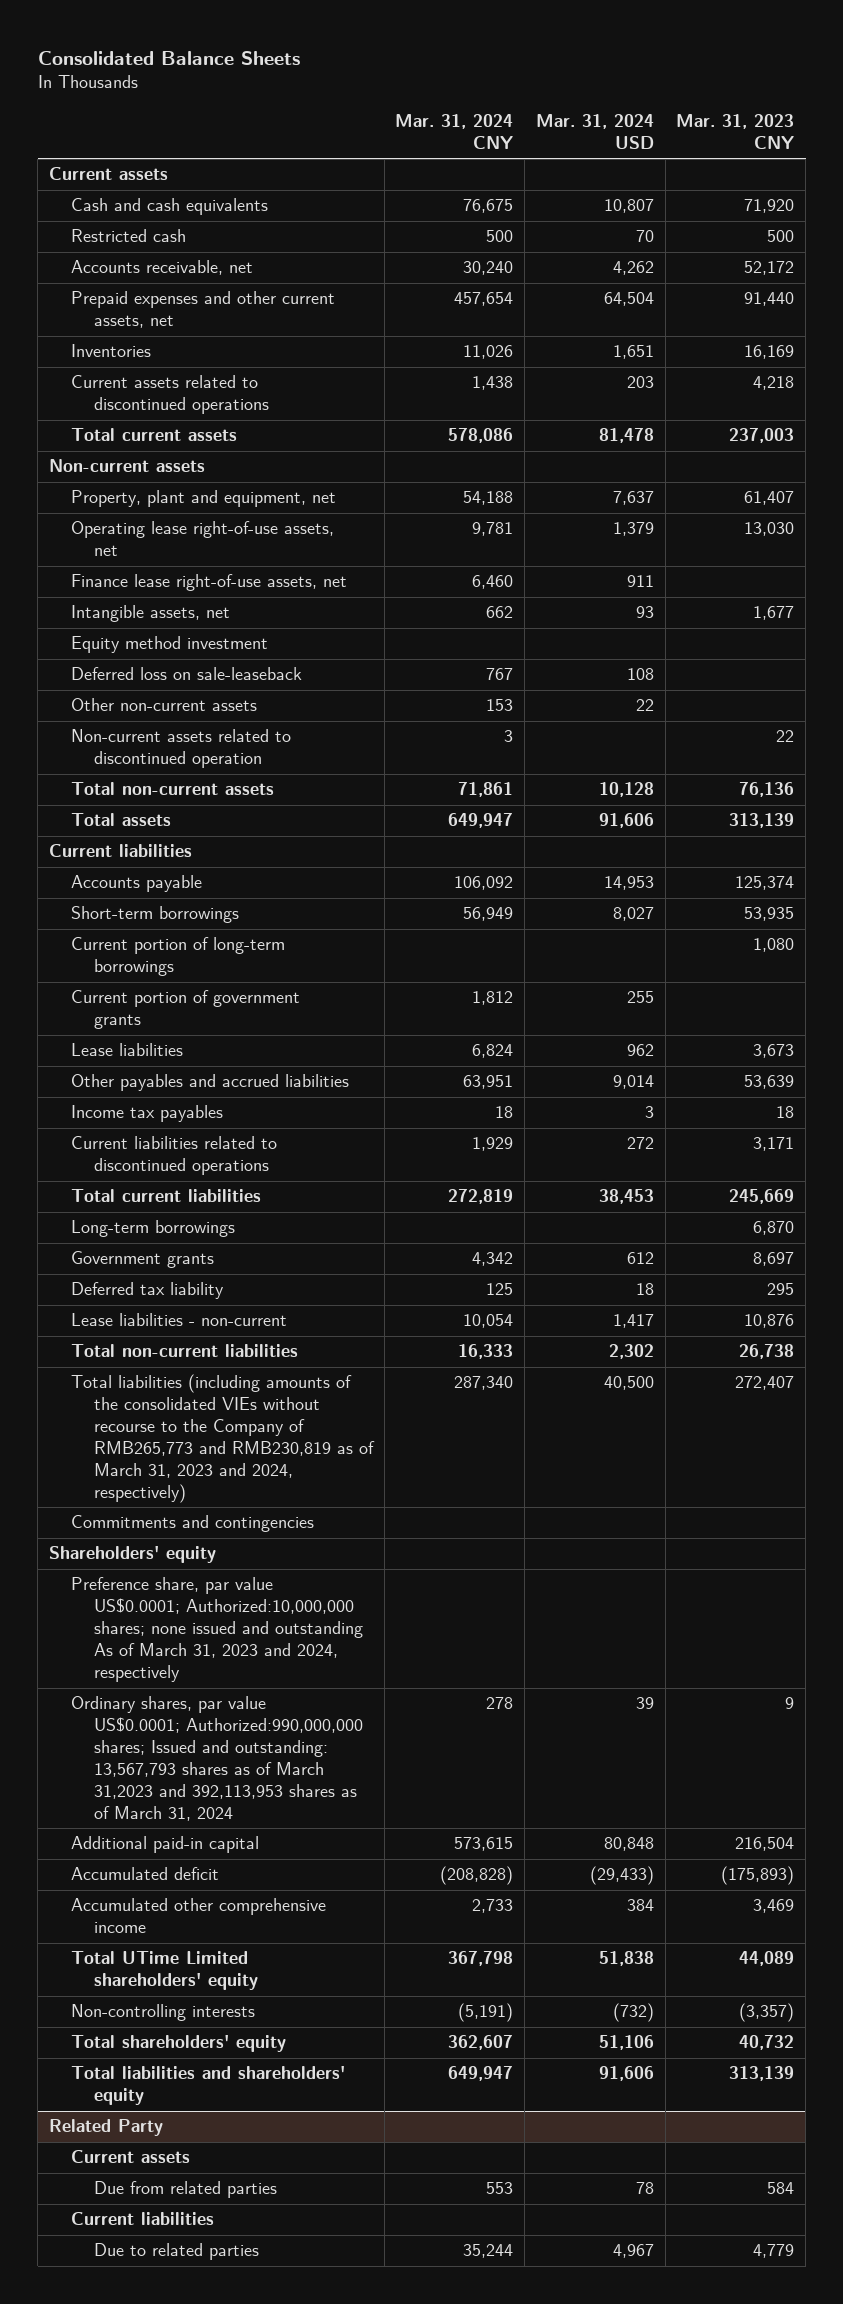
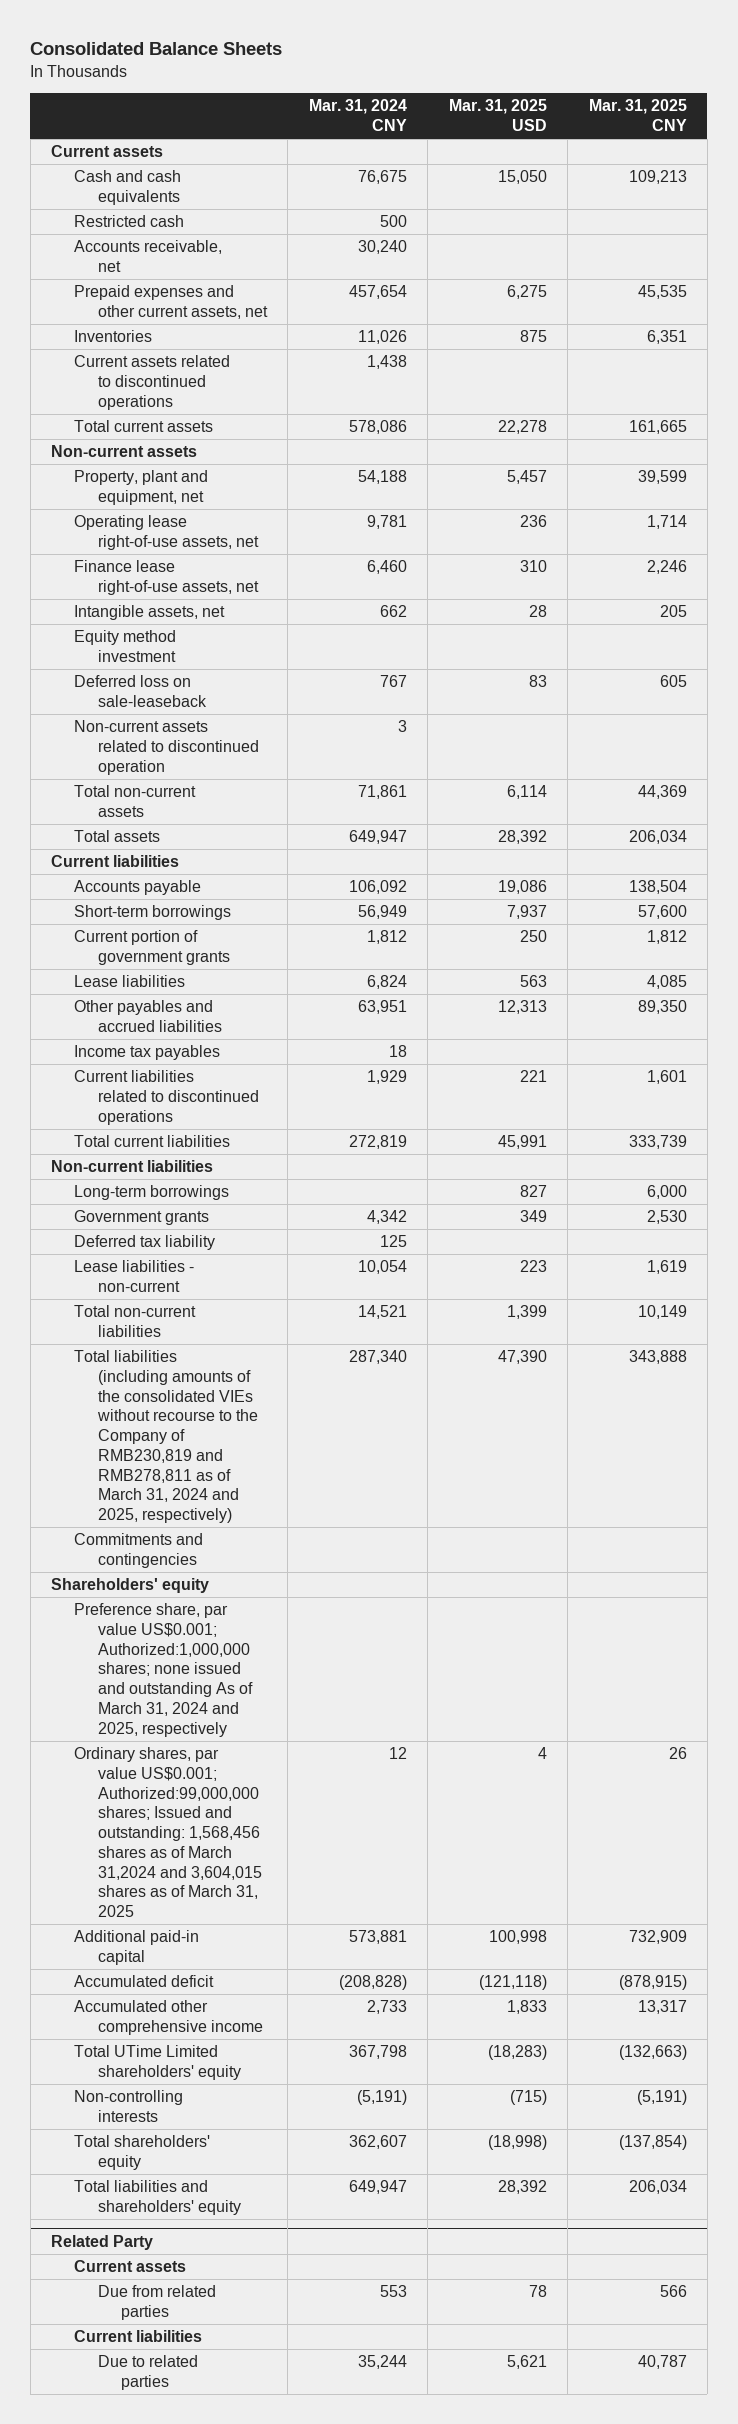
[535,113,654,149] Mar. 31, 2024 USD -> none
[676,113,795,149] Mar. 31, 2023 CNY -> none
none -> [448,99,547,132] Mar. 31, 2025 USD
none -> [588,99,687,132] Mar. 31, 2025 CNY
[71,698,258,712] Other non-current assets -> none
[71,937,286,977] Current portion of long-term borrowings -> none
none -> [51,1160,214,1173] Non-current liabilities
[458,1344,514,1360] 16,333 -> [357,1305,407,1320] 14,521
[71,1374,375,1504] Total liabilities (including amounts of the consolidated VIEs without recourse to the Company of RMB265,773 and RMB230,819 as of March 31, 2023 and 2024, respectively) -> [74,1350,258,1524] Total liabilities (including amounts of the consolidated VIEs without recourse to the Company of RMB230,819 and RMB278,811 as of March 31, 2024 and 2025, respectively)
[71,1577,363,1683] Preference share, par value US$0.0001; Authorized:10,000,000 shares; none issued and outstanding As of March 31, 2023 and 2024, respectively -> [74,1603,253,1737] Preference share, par value US$0.001; Authorized:1,000,000 shares; none issued and outstanding As of March 31, 2024 and 2025, respectively
[71,1696,363,1822] Ordinary shares, par value US$0.0001; Authorized:990,000,000 shares; Issued and outstanding: 13,567,793 shares as of March 31,2023 and 392,113,953 shares as of March 31, 2024 -> [74,1747,262,1918] Ordinary shares, par value US$0.001; Authorized:99,000,000 shares; Issued and outstanding: 1,568,456 shares as of March 31,2024 and 3,604,015 shares as of March 31, 2025
[486,1697,514,1710] 278 -> [388,1747,407,1760] 12
[454,1837,514,1852] 573,615 -> [348,1930,407,1945] 573,881

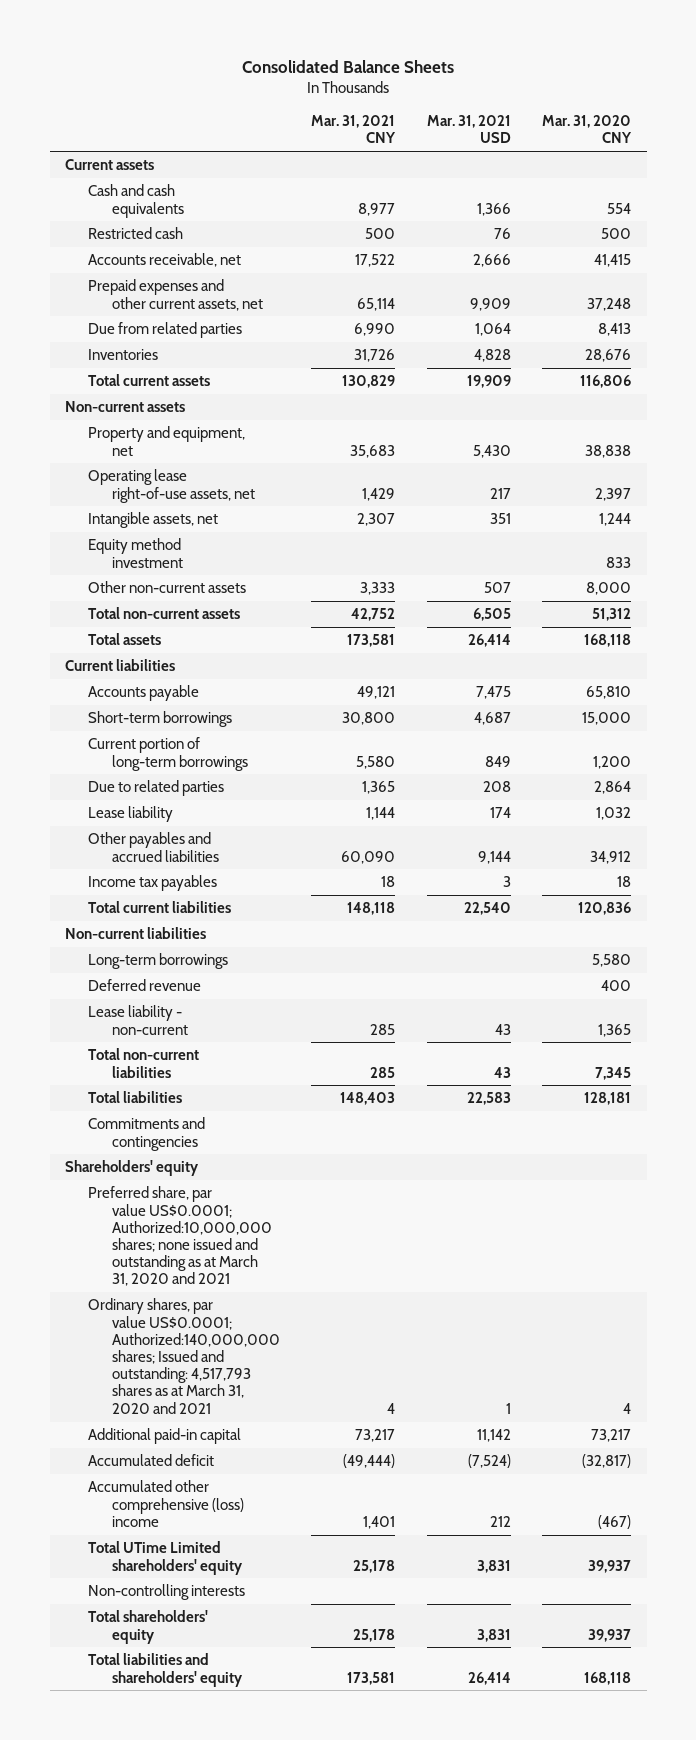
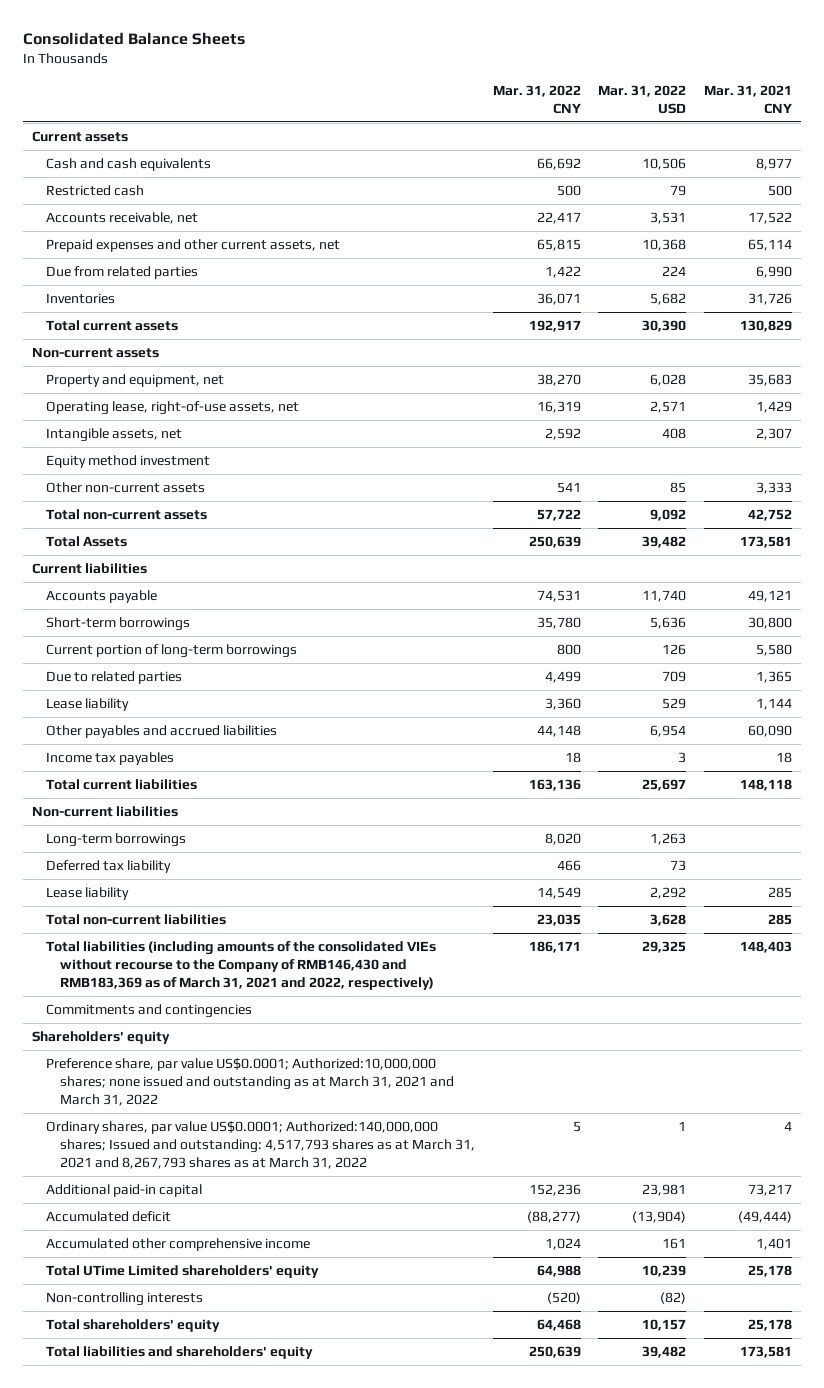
[426,115,511,144] Mar. 31, 2021 USD -> none
[541,115,632,144] Mar. 31, 2020 CNY -> none
none -> [492,84,581,114] Mar. 31, 2022 CNY
none -> [598,84,687,114] Mar. 31, 2022 USD
[88,469,255,503] Operating lease right-of-use assets, net -> [45,400,299,415] Operating lease, right-of-use assets, net
[88,633,162,646] Total assets -> [45,535,127,547] Total Assets
[88,979,202,992] Deferred revenue -> [45,859,171,873] Deferred tax liability
[88,1005,188,1035] Lease liability - non-current -> [45,886,129,900] Lease liability
[88,1091,183,1104] Total liabilities -> [45,940,436,990] Total liabilities (including amounts of the consolidated VIEs without recourse to the Company of RMB146,430 and RMB183,369 as of March 31, 2021 and 2022, respectively)
[88,1186,272,1287] Preferred share, par value US$0.0001; Authorized:10,000,000 shares; none issued and outstanding as at March 31, 2020 and 2021 -> [45,1057,455,1106] Preference share, par value US$0.0001; Authorized:10,000,000 shares; none issued and outstanding as at March 31, 2021 and March 31, 2022
[88,1298,280,1414] Ordinary shares, par value US$0.0001; Authorized:140,000,000 shares; Issued and outstanding: 4,517,793 shares as at March 31, 2020 and 2021 -> [45,1120,476,1169] Ordinary shares, par value US$0.0001; Authorized:140,000,000 shares; Issued and outstanding: 4,517,793 shares as at March 31, 2021 and 8,267,793 shares as at March 31, 2022
[88,1480,244,1527] Accumulated other comprehensive (loss) income -> [45,1237,310,1251] Accumulated other comprehensive income

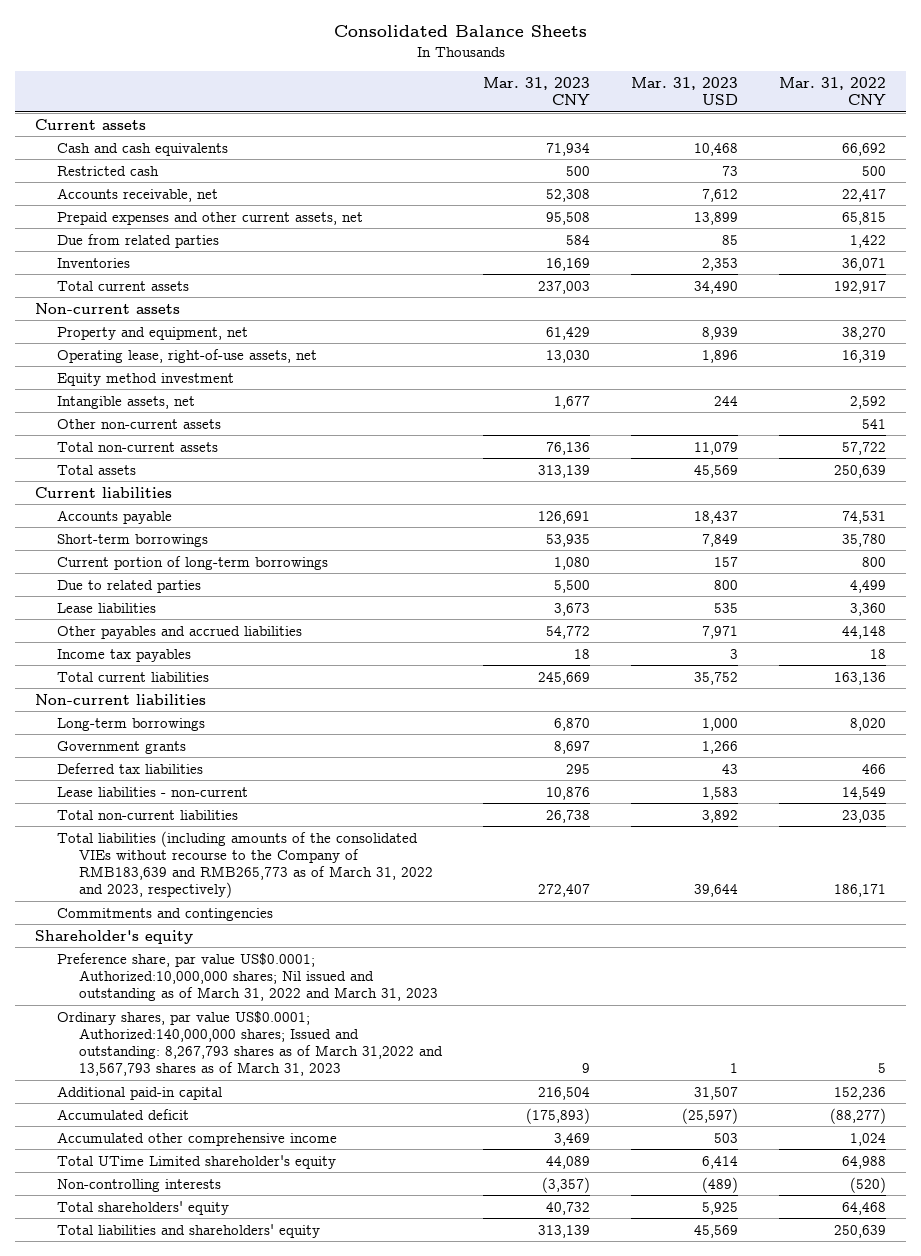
[598,84,687,114] Mar. 31, 2022 USD -> none
[704,84,793,114] Mar. 31, 2021 CNY -> none
none -> [483,76,591,105] Mar. 31, 2023 CNY
none -> [631,76,739,105] Mar. 31, 2023 USD
[45,427,182,442] Intangible assets, net -> [57,395,196,409] Intangible assets, net
[45,535,127,547] Total Assets -> [57,464,137,475] Total assets
[45,697,129,711] Lease liability -> [57,602,157,613] Lease liabilities
none -> [57,740,187,754] Government grants
[45,859,171,873] Deferred tax liability -> [57,762,204,774] Deferred tax liabilities
[45,886,129,900] Lease liability -> [57,786,249,797] Lease liabilities - non-current
[45,940,436,990] Total liabilities (including amounts of the consolidated VIEs without recourse to the Company of RMB146,430 and RMB183,369 as of March 31, 2021 and 2022, respectively) -> [57,830,434,899] Total liabilities (including amounts of the consolidated VIEs without recourse to the Company of RMB183,639 and RMB265,773 as of March 31, 2022 and 2023, respectively)
[31,1030,170,1044] Shareholders' equity -> [35,929,194,944] Shareholder's equity
[45,1057,455,1106] Preference share, par value US$0.0001; Authorized:10,000,000 shares; none issued and outstanding as at March 31, 2021 and March 31, 2022 -> [57,952,439,1002] Preference share, par value US$0.0001; Authorized:10,000,000 shares; Nil issued and outstanding as of March 31, 2022 and March 31, 2023
[45,1120,476,1169] Ordinary shares, par value US$0.0001; Authorized:140,000,000 shares; Issued and outstanding: 4,517,793 shares as at March 31, 2021 and 8,267,793 shares as at March 31, 2022 -> [57,1010,444,1077] Ordinary shares, par value US$0.0001; Authorized:140,000,000 shares; Issued and outstanding: 8,267,793 shares as of March 31,2022 and 13,567,793 shares as of March 31, 2023
[45,1264,319,1278] Total UTime Limited shareholders' equity -> [57,1154,337,1169] Total UTime Limited shareholder's equity

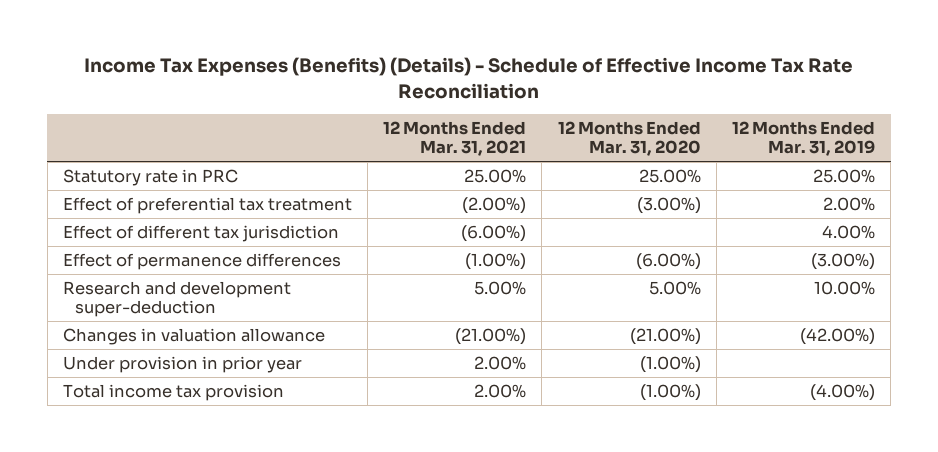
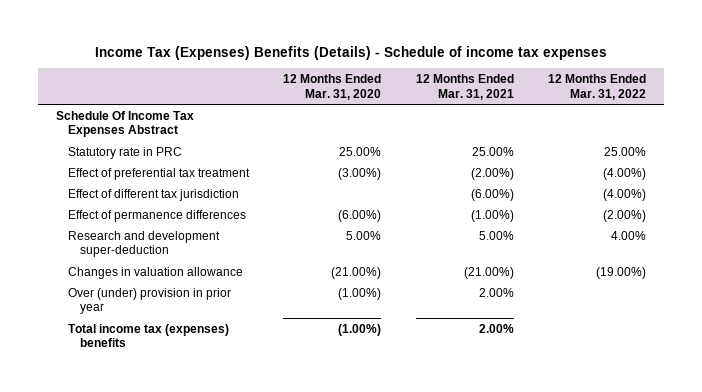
[83,57,853,99] Income Tax Expenses (Benefits) (Details) - Schedule of Effective Income Tax Rate Reconciliation -> [94,45,607,60] Income Tax (Expenses) Benefits (Details) - Schedule of income tax expenses
[732,120,876,156] 12 Months Ended Mar. 31, 2019 -> none
none -> [548,74,647,100] 12 Months Ended Mar. 31, 2022
none -> [55,110,194,138] Schedule Of Income Tax Expenses Abstract
[62,356,302,374] Under provision in prior year -> [67,287,231,315] Over (under) provision in prior year
[62,384,284,402] Total income tax provision -> [67,323,229,348] Total income tax (expenses) benefits

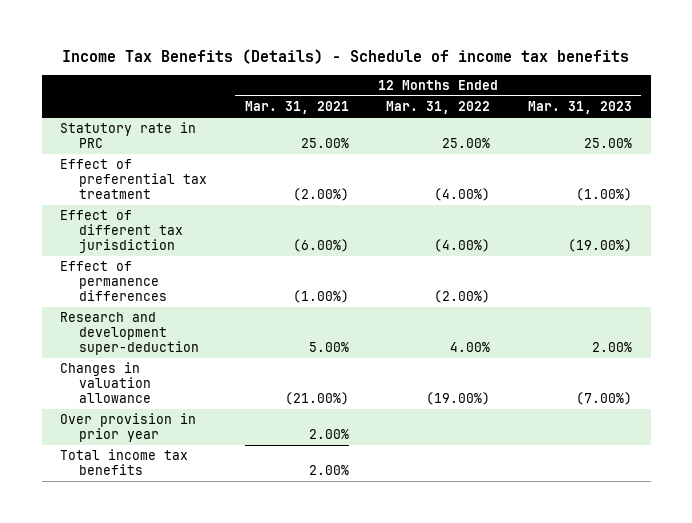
[94,45,607,60] Income Tax (Expenses) Benefits (Details) - Schedule of income tax expenses -> [62,48,630,64] Income Tax Benefits (Details) - Schedule of income tax benefits
[283,74,382,100] 12 Months Ended Mar. 31, 2020 -> none
none -> [527,101,632,115] Mar. 31, 2023
[55,110,194,138] Schedule Of Income Tax Expenses Abstract -> none
[67,287,231,315] Over (under) provision in prior year -> [60,413,197,443] Over provision in prior year
[67,323,229,348] Total income tax (expenses) benefits -> [60,449,189,476] Total income tax benefits

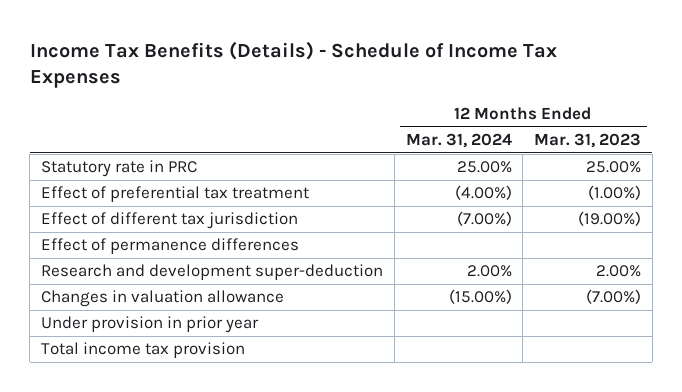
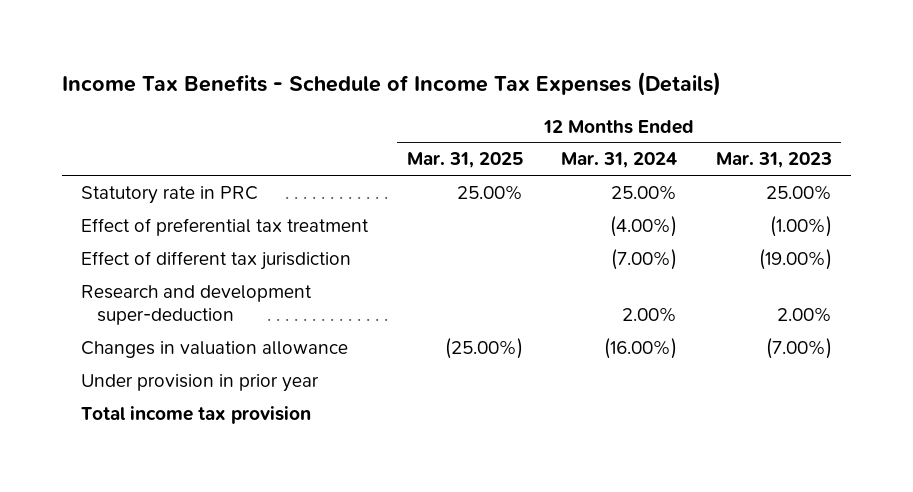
[29,40,557,89] Income Tax Benefits (Details) - Schedule of Income Tax Expenses -> [62,72,722,97] Income Tax Benefits - Schedule of Income Tax Expenses (Details)
none -> [406,152,523,169] Mar. 31, 2025
[41,238,300,255] Effect of permanence differences -> none
[448,289,512,305] (15.00%) -> [604,337,678,359] (16.00%)

